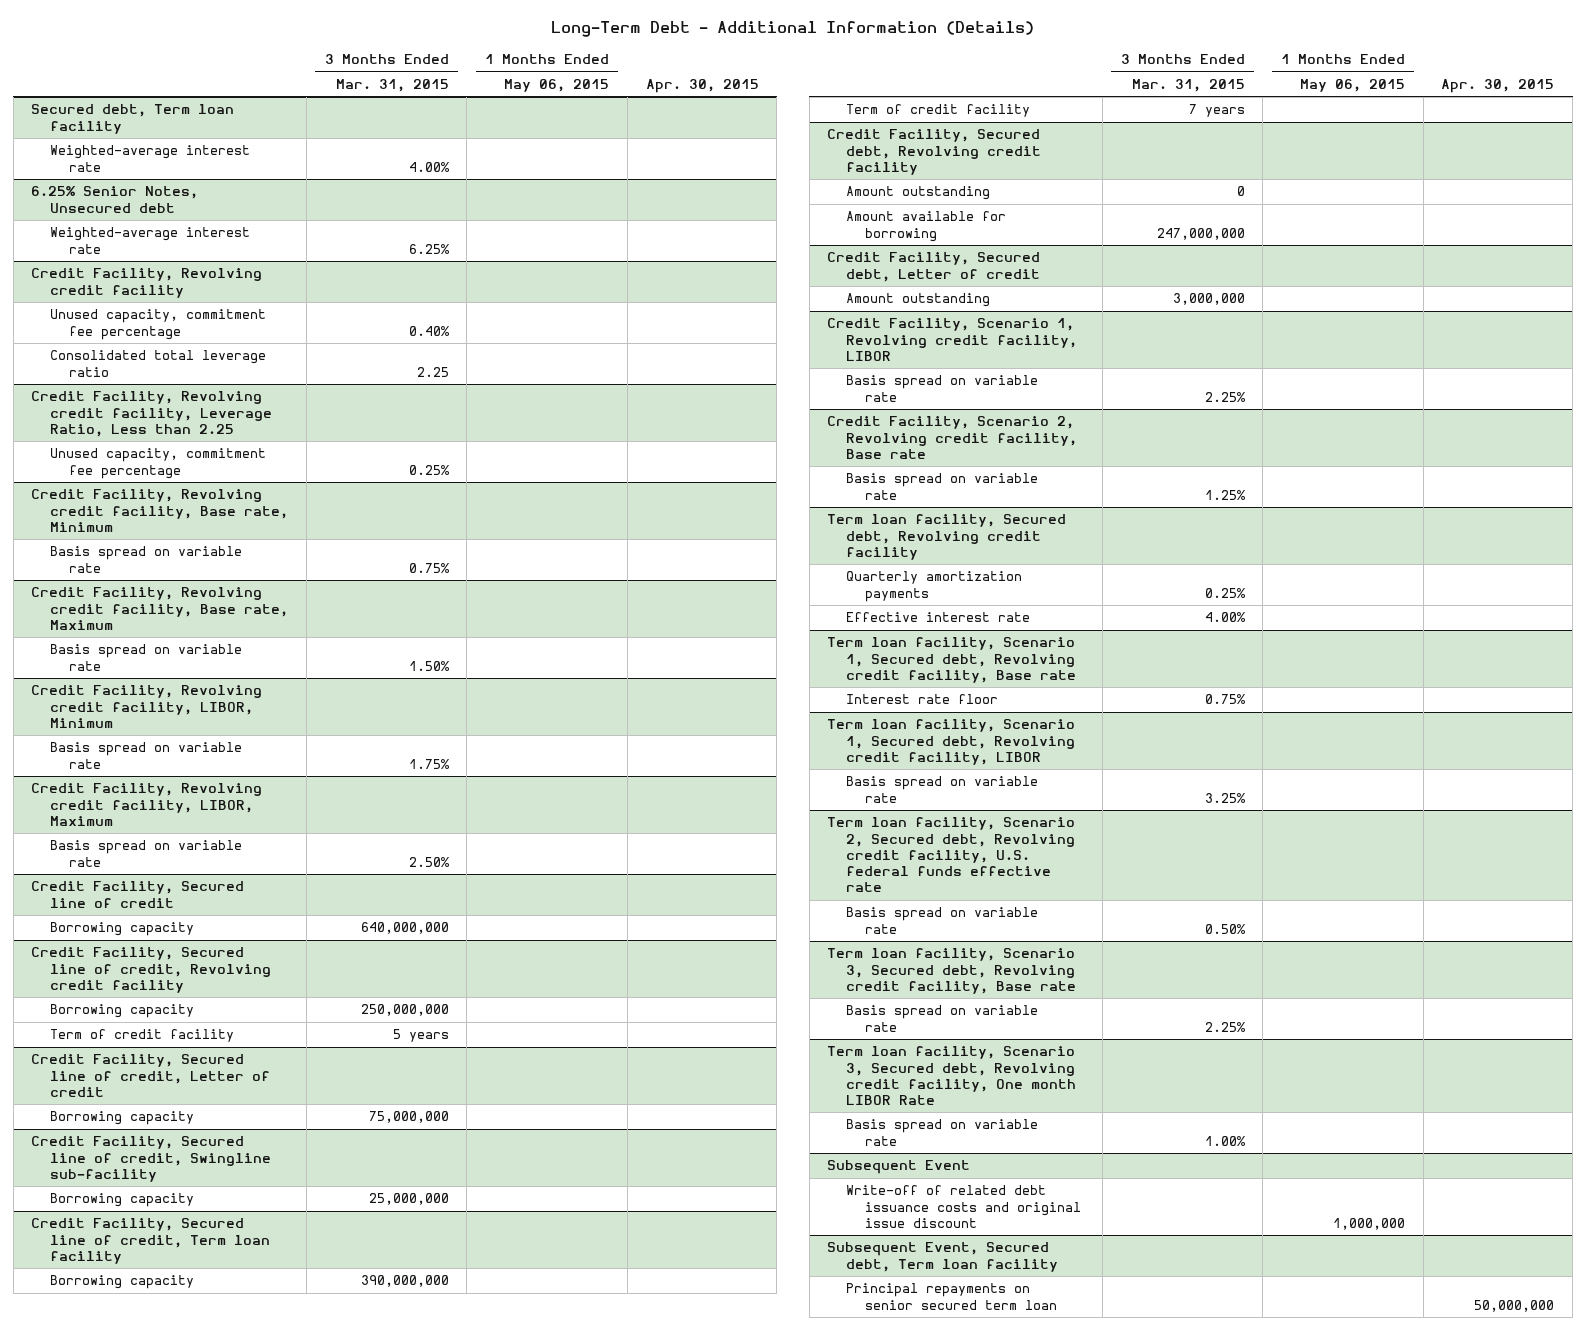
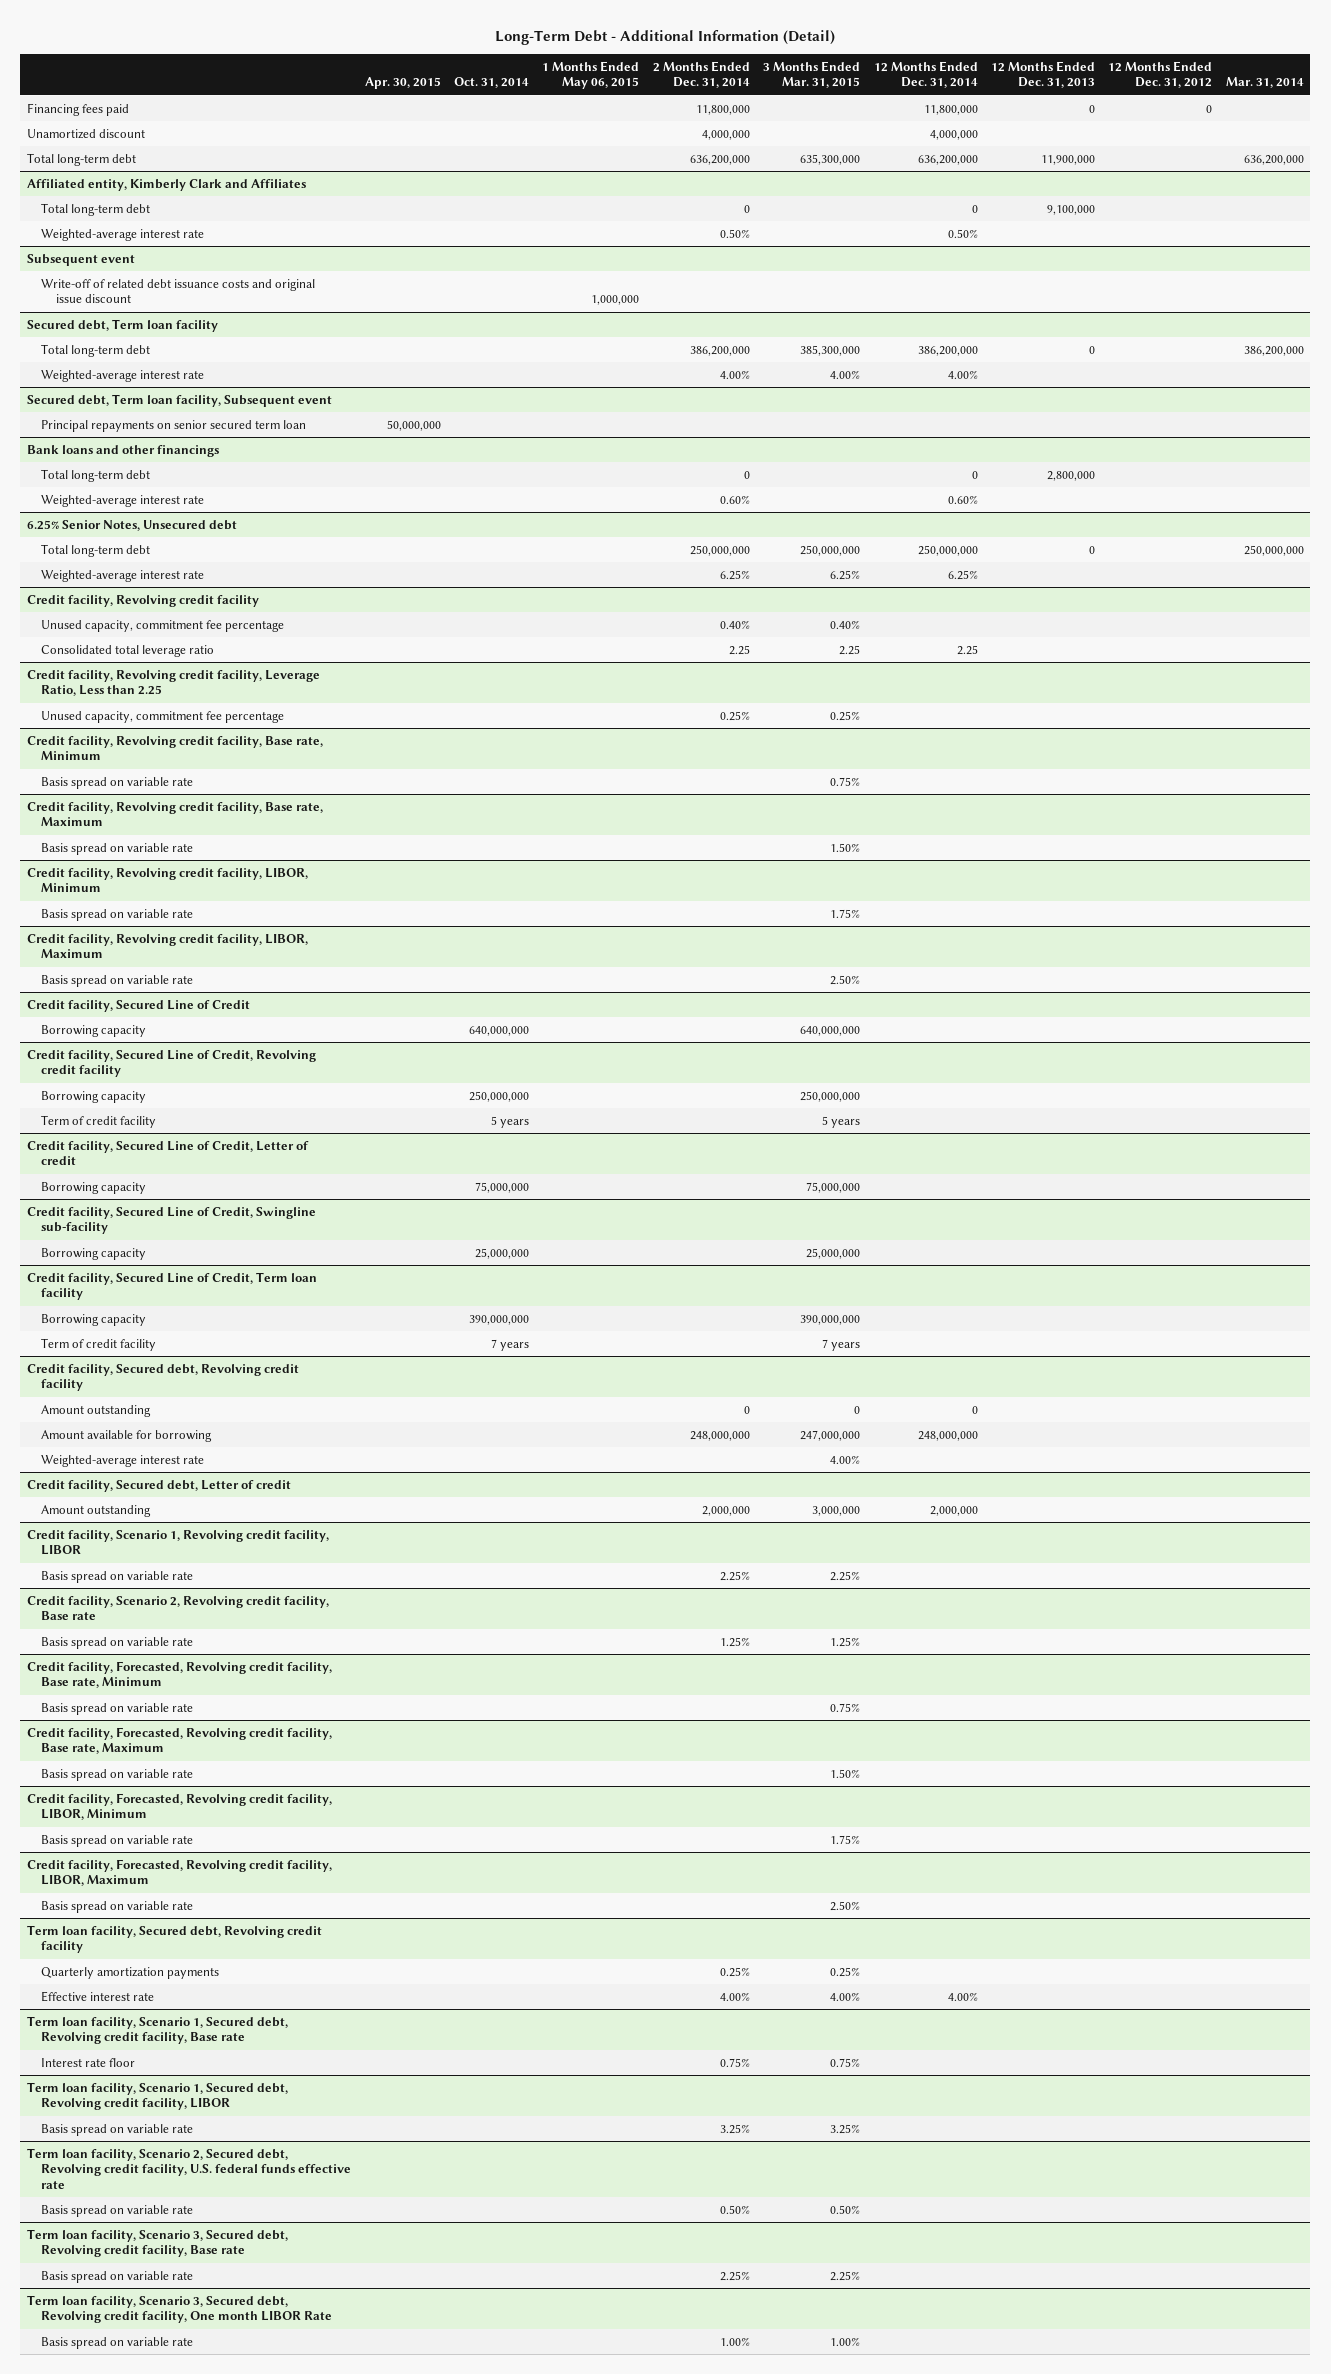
[550,21,1034,38] Long-Term Debt - Additional Information (Details) -> [495,29,836,45] Long-Term Debt - Additional Information (Detail)
none -> [454,77,530,89] Oct. 31, 2014
none -> [652,60,750,89] 2 Months Ended Dec. 31, 2014
none -> [873,60,978,89] 12 Months Ended Dec. 31, 2014
none -> [991,60,1096,89] 12 Months Ended Dec. 31, 2013
none -> [1108,60,1213,89] 12 Months Ended Dec. 31, 2012
none -> [1225,77,1304,89] Mar. 31, 2014
none -> [26,102,129,116] Financing fees paid
none -> [26,128,145,139] Unamortized discount
none -> [26,152,136,166] Total long-term debt
none -> [26,178,306,191] Affiliated entity, Kimberly Clark and Affiliates
none -> [41,202,151,216] Total long-term debt
none -> [41,228,205,241] Weighted-average interest rate
none -> [26,253,135,266] Subsequent event
none -> [41,278,316,304] Write-off of related debt issuance costs and original issue discount
none -> [41,343,151,357] Total long-term debt
none -> [26,393,332,407] Secured debt, Term loan facility, Subsequent event
none -> [41,419,307,432] Principal repayments on senior secured term loan
none -> [26,444,219,457] Bank loans and other financings
none -> [41,468,151,482] Total long-term debt
none -> [41,494,205,507] Weighted-average interest rate
none -> [41,543,151,557] Total long-term debt
[31,268,263,298] Credit Facility, Revolving credit facility -> [26,594,259,607] Credit facility, Revolving credit facility
[31,391,273,437] Credit Facility, Revolving credit facility, Leverage Ratio, Less than 2.25 -> [26,669,320,697] Credit facility, Revolving credit facility, Leverage Ratio, Less than 2.25
[31,489,289,532] Credit Facility, Revolving credit facility, Base rate, Minimum -> [26,735,323,761] Credit facility, Revolving credit facility, Base rate, Minimum
[31,587,289,630] Credit Facility, Revolving credit facility, Base rate, Maximum -> [26,801,323,827] Credit facility, Revolving credit facility, Base rate, Maximum
[31,685,263,728] Credit Facility, Revolving credit facility, LIBOR, Minimum -> [26,867,308,893] Credit facility, Revolving credit facility, LIBOR, Minimum
[31,783,263,826] Credit Facility, Revolving credit facility, LIBOR, Maximum -> [26,933,308,959] Credit facility, Revolving credit facility, LIBOR, Maximum
[31,881,245,908] Credit Facility, Secured line of credit -> [26,999,250,1012] Credit facility, Secured Line of Credit
[31,947,272,993] Credit Facility, Secured line of credit, Revolving credit facility -> [26,1049,316,1078] Credit facility, Secured Line of Credit, Revolving credit facility
[31,1054,271,1097] Credit Facility, Secured line of credit, Letter of credit -> [26,1140,309,1166] Credit facility, Secured Line of Credit, Letter of credit
[31,1136,272,1182] Credit Facility, Secured line of credit, Swingline sub-facility -> [26,1206,316,1235] Credit facility, Secured Line of Credit, Swingline sub-facility
[31,1218,271,1264] Credit Facility, Secured line of credit, Term loan facility -> [26,1271,317,1301] Credit facility, Secured Line of Credit, Term loan facility
[827,129,1042,175] Credit Facility, Secured debt, Revolving credit facility -> [26,1363,299,1392] Credit facility, Secured debt, Revolving credit facility
none -> [41,1454,205,1467] Weighted-average interest rate
[827,252,1041,282] Credit Facility, Secured debt, Letter of credit -> [26,1479,291,1492] Credit facility, Secured debt, Letter of credit
[827,318,1078,361] Credit Facility, Scenario 1, Revolving credit facility, LIBOR -> [26,1529,329,1556] Credit facility, Scenario 1, Revolving credit facility, LIBOR
[827,416,1078,459] Credit Facility, Scenario 2, Revolving credit facility, Base rate -> [26,1595,329,1621] Credit facility, Scenario 2, Revolving credit facility, Base rate
none -> [26,1660,332,1689] Credit facility, Forecasted, Revolving credit facility, Base rate, Minimum
none -> [41,1702,194,1715] Basis spread on variable rate
none -> [26,1726,332,1755] Credit facility, Forecasted, Revolving credit facility, Base rate, Maximum
none -> [41,1768,194,1781] Basis spread on variable rate
none -> [26,1792,332,1821] Credit facility, Forecasted, Revolving credit facility, LIBOR, Minimum
none -> [41,1834,194,1847] Basis spread on variable rate
none -> [26,1858,332,1887] Credit facility, Forecasted, Revolving credit facility, LIBOR, Maximum
none -> [41,1900,194,1913] Basis spread on variable rate
[827,1160,971,1175] Subsequent Event -> none
[846,1185,1081,1228] Write-off of related debt issuance costs and original issue discount -> none
[827,1242,1059,1272] Subsequent Event, Secured debt, Term loan facility -> none
[846,1283,1057,1310] Principal repayments on senior secured term loan -> none

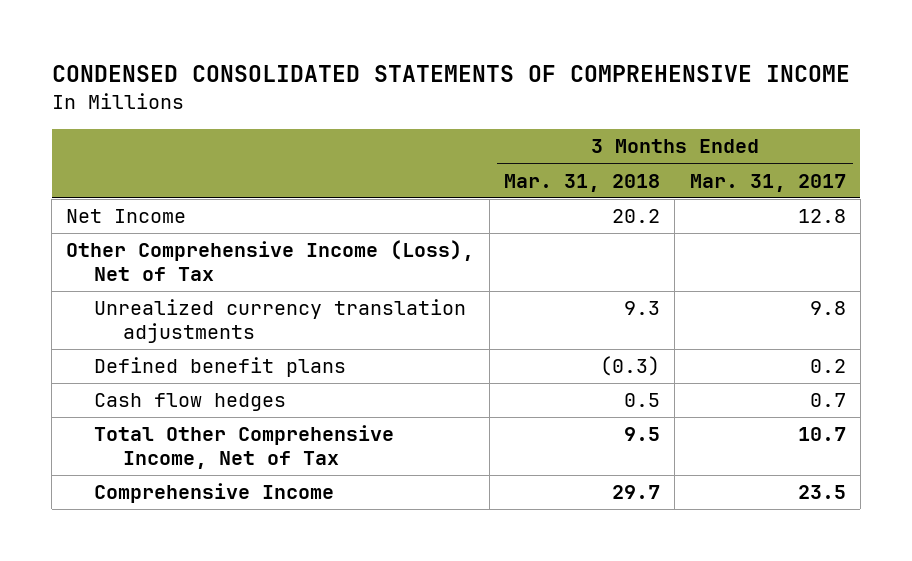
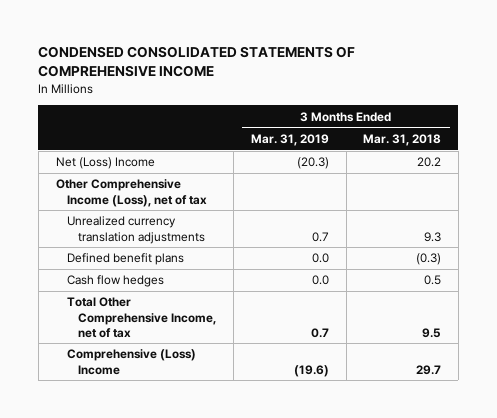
[689,173,846,192] Mar. 31, 2017 -> none
none -> [250,133,329,146] Mar. 31, 2019
[66,209,187,224] Net Income -> [55,157,155,170] Net (Loss) Income
[66,240,475,281] Other Comprehensive Income (Loss), Net of Tax -> [55,179,207,207] Other Comprehensive Income (Loss), net of tax
[94,425,395,469] Total Other Comprehensive Income, Net of Tax -> [66,297,217,338] Total Other Comprehensive Income, net of tax
[94,483,335,504] Comprehensive Income -> [66,349,196,375] Comprehensive (Loss) Income

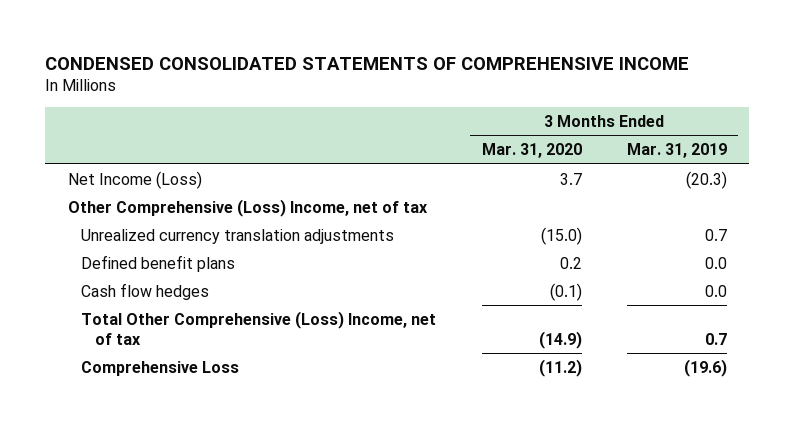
[363,133,442,146] Mar. 31, 2018 -> none
none -> [481,143,582,159] Mar. 31, 2020
[55,157,155,170] Net (Loss) Income -> [67,170,202,189] Net Income (Loss)
[55,179,207,207] Other Comprehensive Income (Loss), net of tax -> [67,198,428,217] Other Comprehensive (Loss) Income, net of tax
[66,297,217,338] Total Other Comprehensive Income, net of tax -> [81,310,437,345] Total Other Comprehensive (Loss) Income, net of tax
[66,349,196,375] Comprehensive (Loss) Income -> [81,360,240,376] Comprehensive Loss

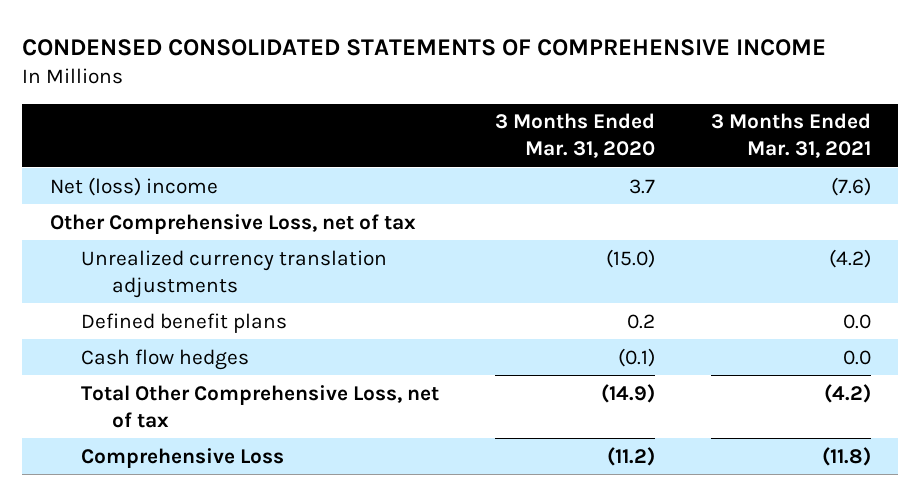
[626,143,727,159] Mar. 31, 2019 -> none
none -> [710,113,871,159] 3 Months Ended Mar. 31, 2021
[67,170,202,189] Net Income (Loss) -> [50,176,219,196] Net (loss) income
[67,198,428,217] Other Comprehensive (Loss) Income, net of tax -> [50,213,417,234] Other Comprehensive Loss, net of tax
[81,310,437,345] Total Other Comprehensive (Loss) Income, net of tax -> [81,384,440,428] Total Other Comprehensive Loss, net of tax

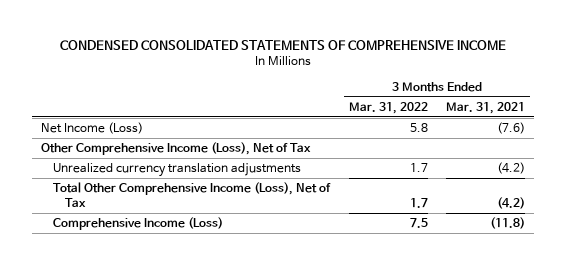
[494,113,655,159] 3 Months Ended Mar. 31, 2020 -> none
none -> [348,101,428,114] Mar. 31, 2022
[50,176,219,196] Net (loss) income -> [41,122,144,135] Net Income (Loss)
[50,213,417,234] Other Comprehensive Loss, net of tax -> [41,142,312,156] Other Comprehensive Income (Loss), Net of Tax
[81,312,288,333] Defined benefit plans -> none
[81,348,250,370] Cash flow hedges -> none
[81,384,440,428] Total Other Comprehensive Loss, net of tax -> [53,182,332,207] Total Other Comprehensive Income (Loss), Net of Tax
[81,447,285,468] Comprehensive Loss -> [53,217,224,231] Comprehensive Income (Loss)

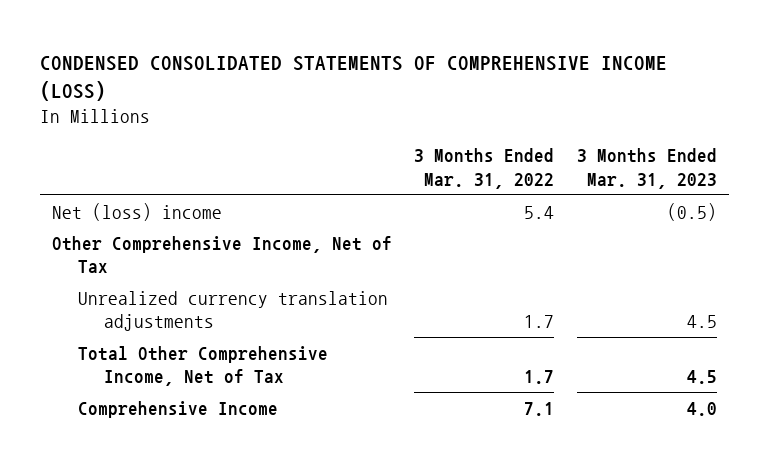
[60,39,507,50] CONDENSED CONSOLIDATED STATEMENTS OF COMPREHENSIVE INCOME -> [40,55,668,101] CONDENSED CONSOLIDATED STATEMENTS OF COMPREHENSIVE INCOME (LOSS)
[446,101,526,114] Mar. 31, 2021 -> none
none -> [577,148,718,189] 3 Months Ended Mar. 31, 2023
[41,122,144,135] Net Income (Loss) -> [51,202,222,221] Net (loss) income
[409,123,428,133] 5.8 -> [524,205,555,219] 5.4
[41,142,312,156] Other Comprehensive Income (Loss), Net of Tax -> [51,235,392,273] Other Comprehensive Income, Net of Tax
[53,182,332,207] Total Other Comprehensive Income (Loss), Net of Tax -> [78,345,329,386] Total Other Comprehensive Income, Net of Tax
[53,217,224,231] Comprehensive Income (Loss) -> [78,400,279,418] Comprehensive Income
[409,218,428,229] 7.5 -> [524,401,555,416] 7.1

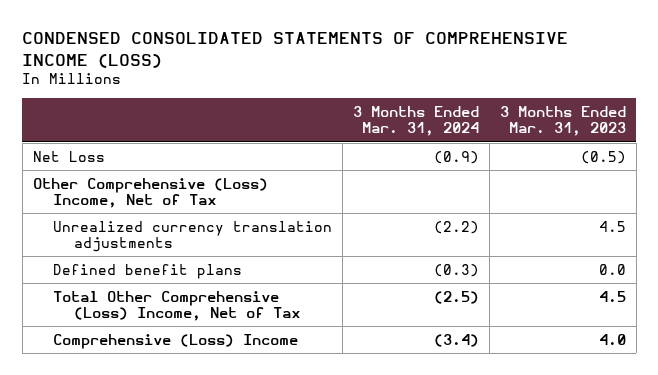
[414,148,555,189] 3 Months Ended Mar. 31, 2022 -> none
none -> [353,106,480,137] 3 Months Ended Mar. 31, 2024
[51,202,222,221] Net (loss) income -> [32,150,105,162] Net Loss
[51,235,392,273] Other Comprehensive Income, Net of Tax -> [32,177,268,209] Other Comprehensive (Loss) Income, Net of Tax
none -> [53,263,243,279] Defined benefit plans
[78,345,329,386] Total Other Comprehensive Income, Net of Tax -> [53,290,301,322] Total Other Comprehensive (Loss) Income, Net of Tax
[78,400,279,418] Comprehensive Income -> [53,333,299,349] Comprehensive (Loss) Income

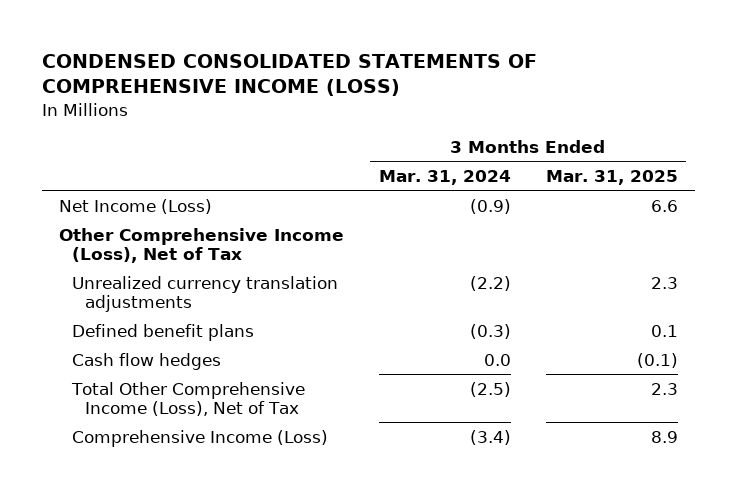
[499,106,626,137] 3 Months Ended Mar. 31, 2023 -> none
none -> [545,169,678,185] Mar. 31, 2025
[32,150,105,162] Net Loss -> [59,198,213,214] Net Income (Loss)
[32,177,268,209] Other Comprehensive (Loss) Income, Net of Tax -> [59,227,345,263] Other Comprehensive Income (Loss), Net of Tax
none -> [71,352,221,370] Cash flow hedges
[53,290,301,322] Total Other Comprehensive (Loss) Income, Net of Tax -> [70,381,305,416] Total Other Comprehensive Income (Loss), Net of Tax
[53,333,299,349] Comprehensive (Loss) Income -> [71,429,328,447] Comprehensive Income (Loss)

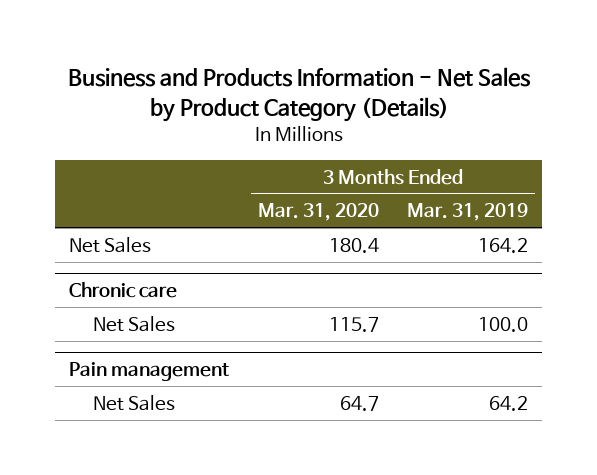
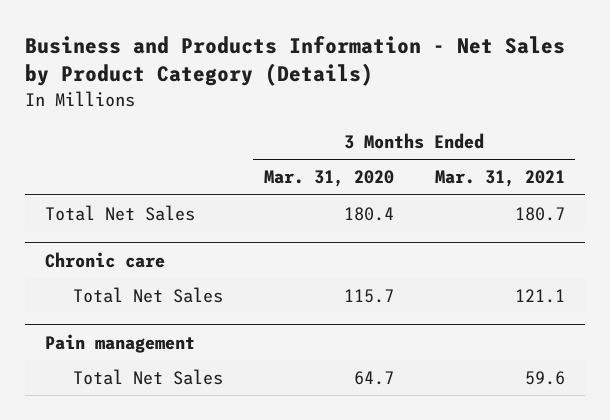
[407,203,529,222] Mar. 31, 2019 -> none
none -> [434,170,565,188] Mar. 31, 2021
[69,236,152,253] Net Sales -> [45,205,196,222] Total Net Sales
[92,315,175,332] Net Sales -> [72,287,223,304] Total Net Sales
[92,394,175,411] Net Sales -> [72,369,223,386] Total Net Sales

